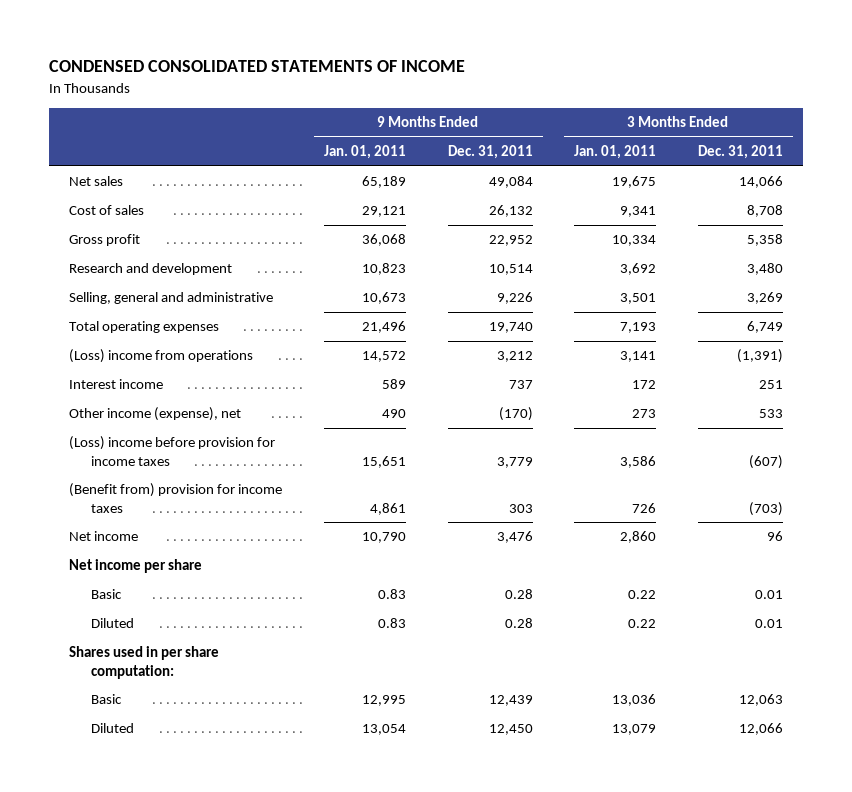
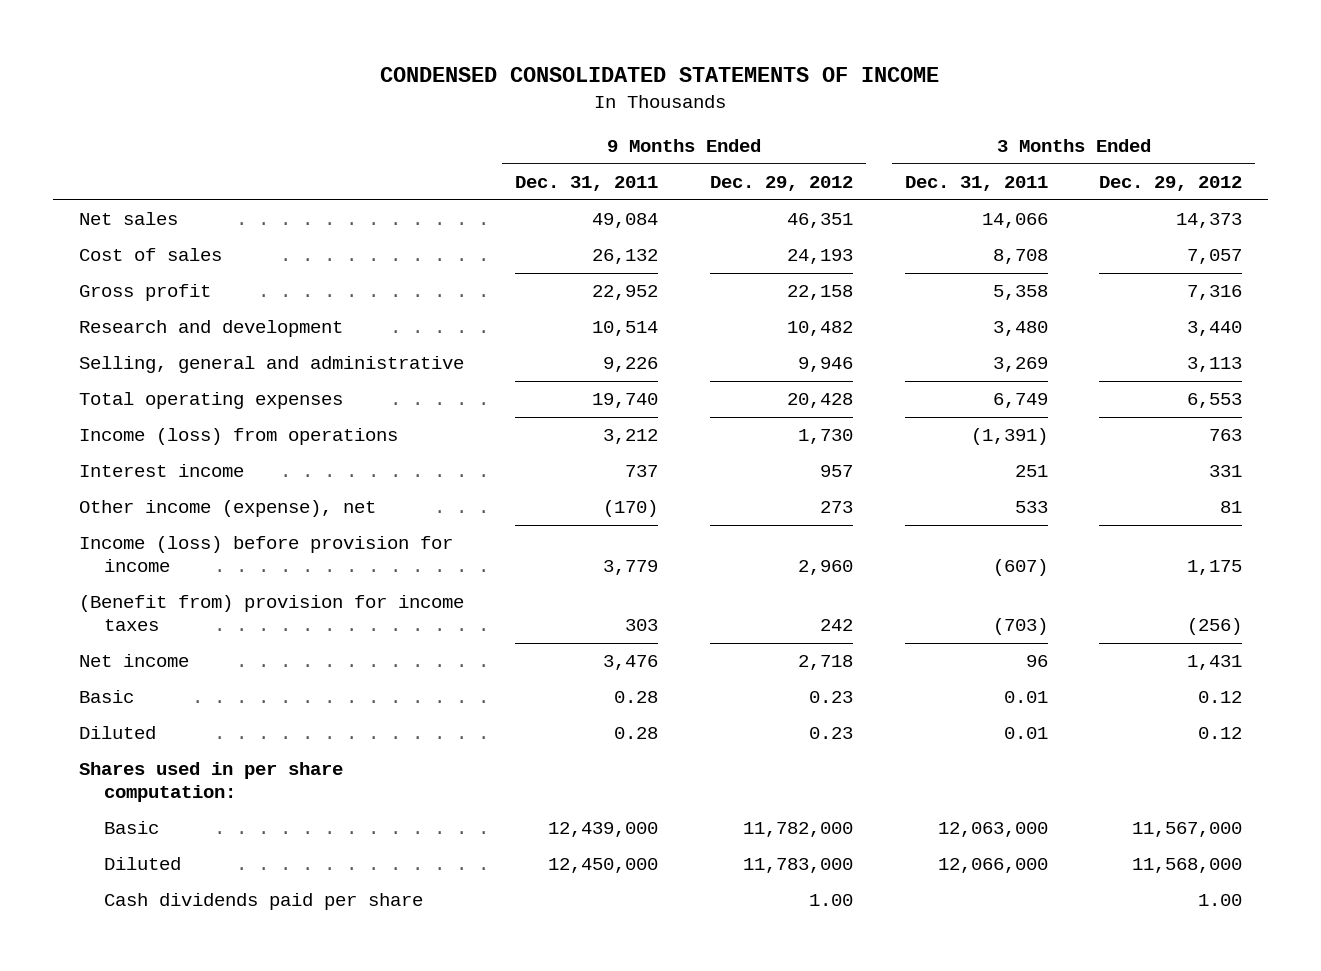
[324,145,407,160] Jan. 01, 2011 -> none
[574,145,657,160] Jan. 01, 2011 -> none
none -> [709,175,853,191] Dec. 29, 2012
none -> [1099,175,1243,191] Dec. 29, 2012
[69,349,254,364] (Loss) income from operations -> [78,428,398,446] Income (loss) from operations
[69,436,276,466] (Loss) income before provision for income taxes -> [78,536,453,572] Income (loss) before provision for income
[69,559,203,574] Net income per share -> none
[488,695,533,707] 12,439 -> [548,822,659,838] 12,439,000
[738,694,783,707] 12,063 -> [937,822,1048,838] 12,063,000
[488,724,533,736] 12,450 -> [548,858,659,874] 12,450,000
[738,723,783,736] 12,066 -> [937,858,1048,874] 12,066,000
none -> [103,893,423,911] Cash dividends paid per share

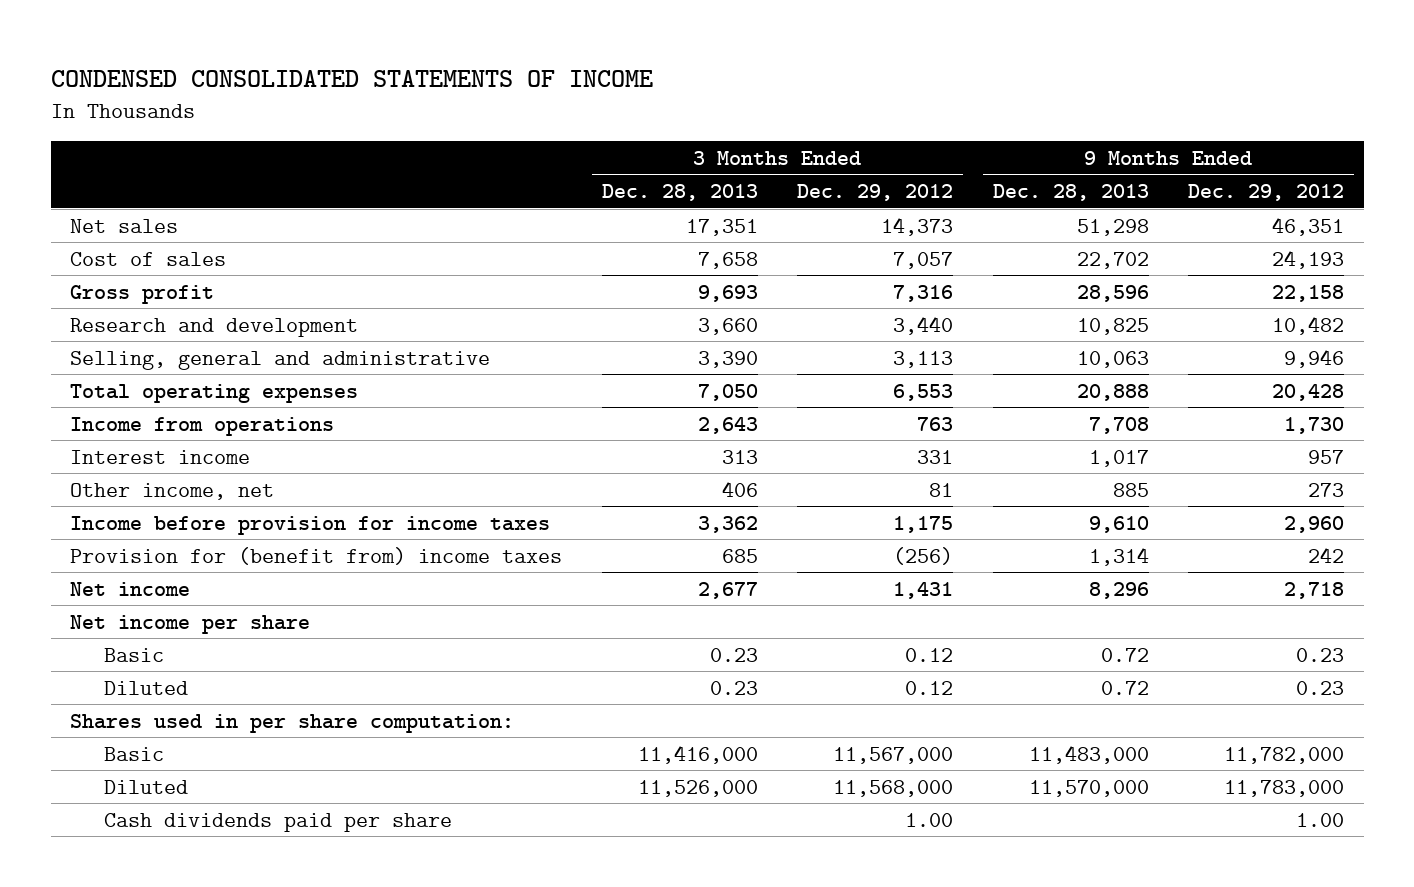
[515,175,659,191] Dec. 31, 2011 -> none
[904,175,1048,191] Dec. 31, 2011 -> none
none -> [601,184,758,202] Dec. 28, 2013
none -> [992,184,1149,202] Dec. 28, 2013
[78,428,398,446] Income (loss) from operations -> [70,416,335,436] Income from operations
[78,500,376,518] Other income (expense), net -> [70,482,275,500] Other income, net
[78,536,453,572] Income (loss) before provision for income -> [70,515,551,535] Income before provision for income taxes
[78,595,464,631] (Benefit from) provision for income taxes -> [70,546,563,565] Provision for (benefit from) income taxes
none -> [70,614,311,634] Net income per share

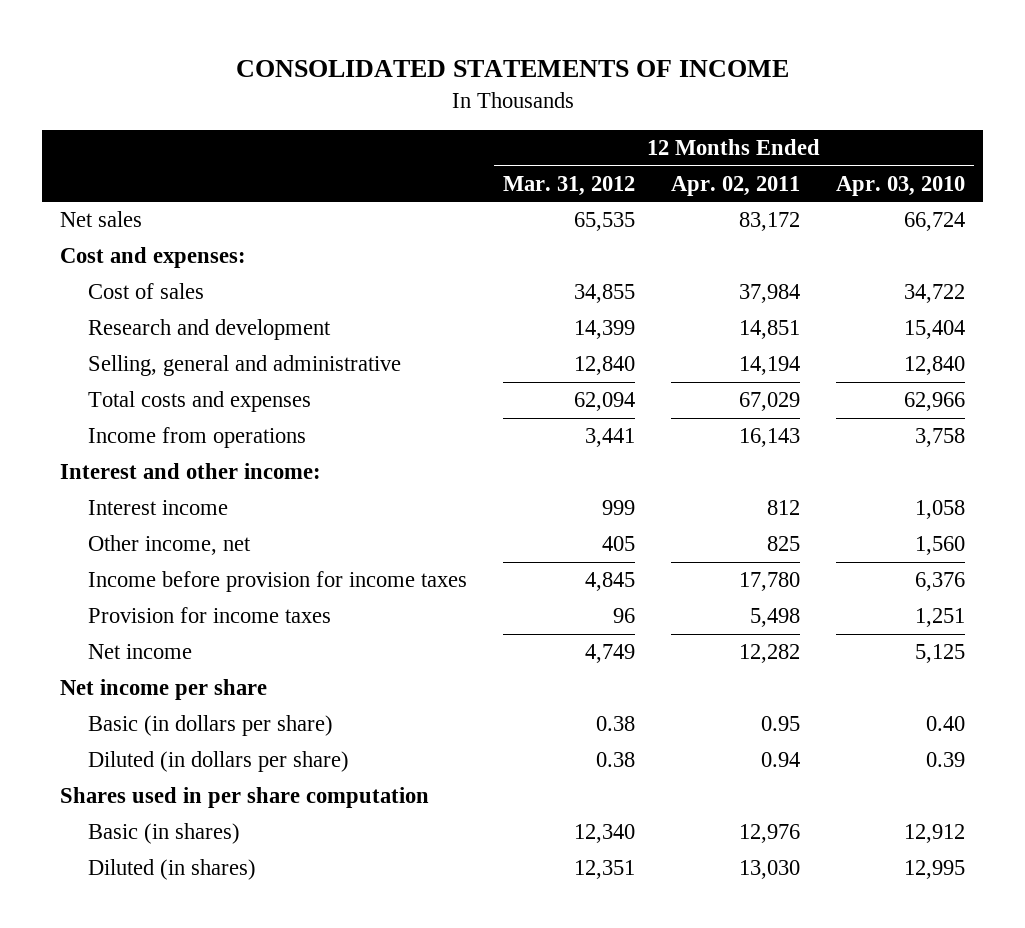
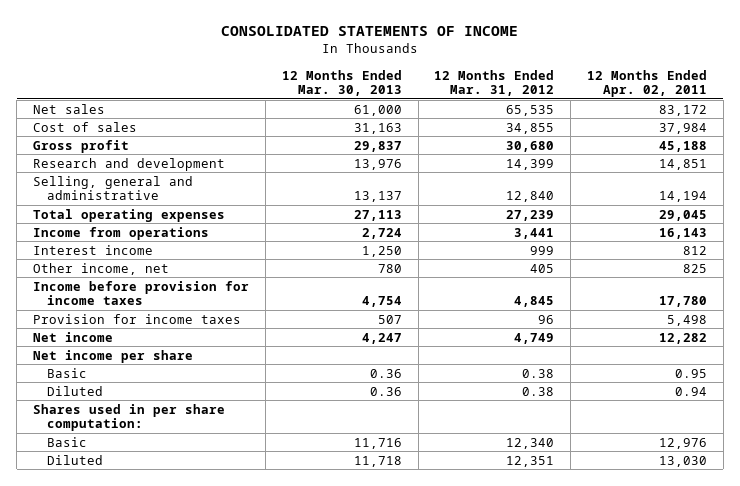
[835,175,965,196] Apr. 03, 2010 -> none
none -> [281,69,402,97] 12 Months Ended Mar. 30, 2013
[60,247,247,269] Cost and expenses: -> none
none -> [33,139,130,153] Gross profit
[88,391,312,413] Total costs and expenses -> [33,208,226,222] Total operating expenses
[574,392,636,412] 62,094 -> [506,209,555,221] 27,239
[739,392,801,412] 67,029 -> [658,209,707,221] 29,045
[60,463,322,480] Interest and other income: -> none
[88,715,334,737] Basic (in dollars per share) -> [47,367,88,378] Basic
[88,751,350,773] Diluted (in dollars per share) -> [47,385,104,396] Diluted
[60,787,430,809] Shares used in per share computation -> [33,403,226,432] Shares used in per share computation:
[88,823,241,845] Basic (in shares) -> [47,436,88,447] Basic
[88,859,257,881] Diluted (in shares) -> [47,454,104,465] Diluted

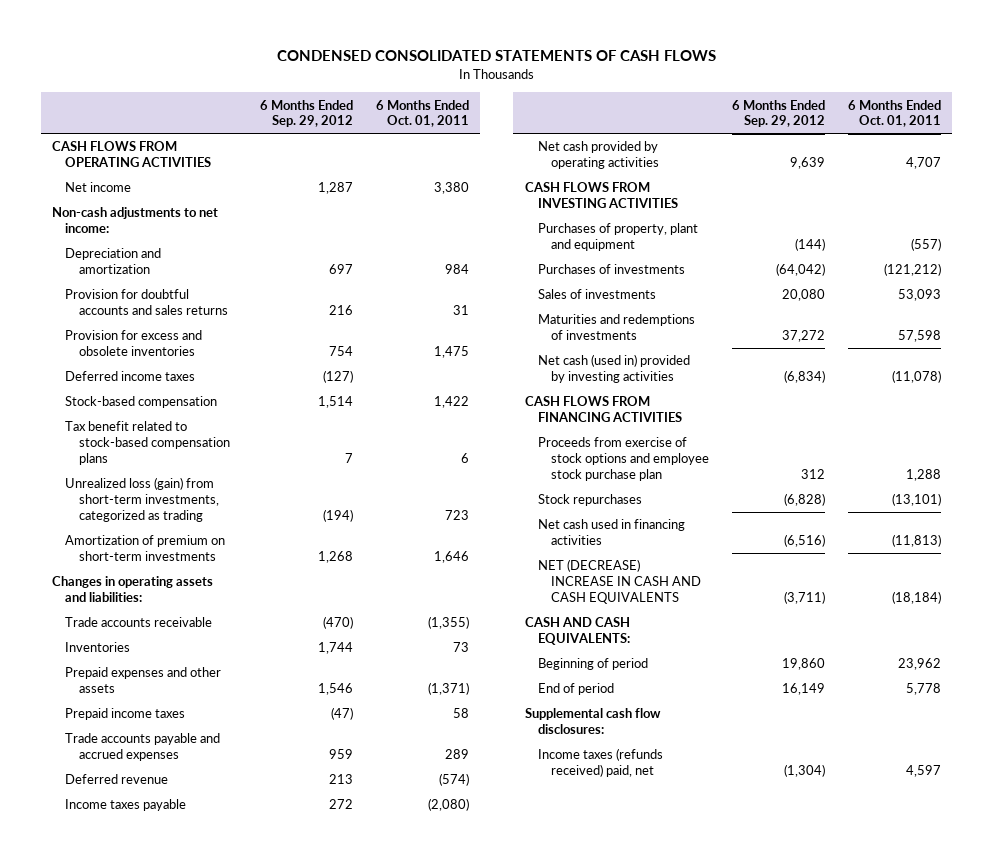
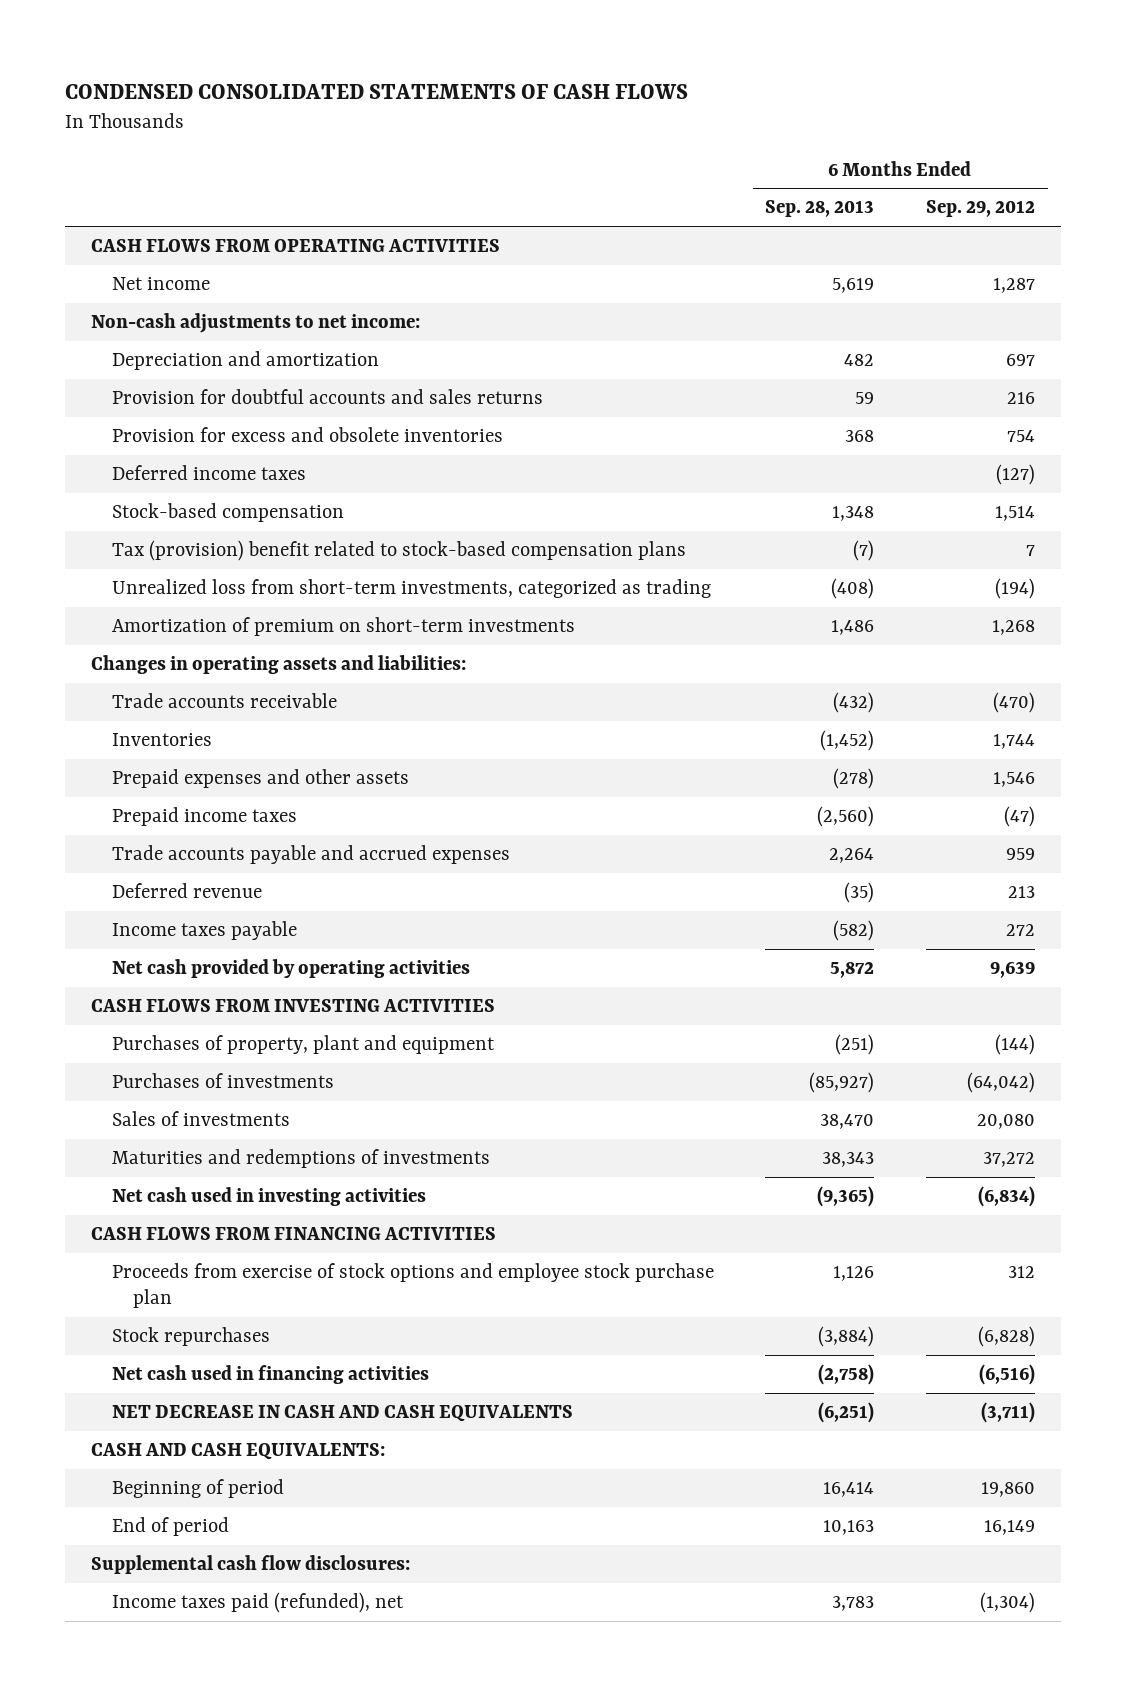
[375,99,469,128] 6 Months Ended Oct. 01, 2011 -> none
none -> [765,200,875,218] Sep. 28, 2013
[65,421,230,465] Tax benefit related to stock-based compensation plans -> [111,540,686,562] Tax (provision) benefit related to stock-based compensation plans
[65,477,219,522] Unrealized loss (gain) from short-term investments, categorized as trading -> [111,579,711,599] Unrealized loss from short-term investments, categorized as trading
[537,354,690,384] Net cash (used in) provided by investing activities -> [111,1187,426,1207] Net cash used in investing activities
[537,559,701,604] NET (DECREASE) INCREASE IN CASH AND CASH EQUIVALENTS -> [111,1405,573,1423] NET DECREASE IN CASH AND CASH EQUIVALENTS
[537,748,663,778] Income taxes (refunds received) paid, net -> [111,1592,404,1614] Income taxes paid (refunded), net

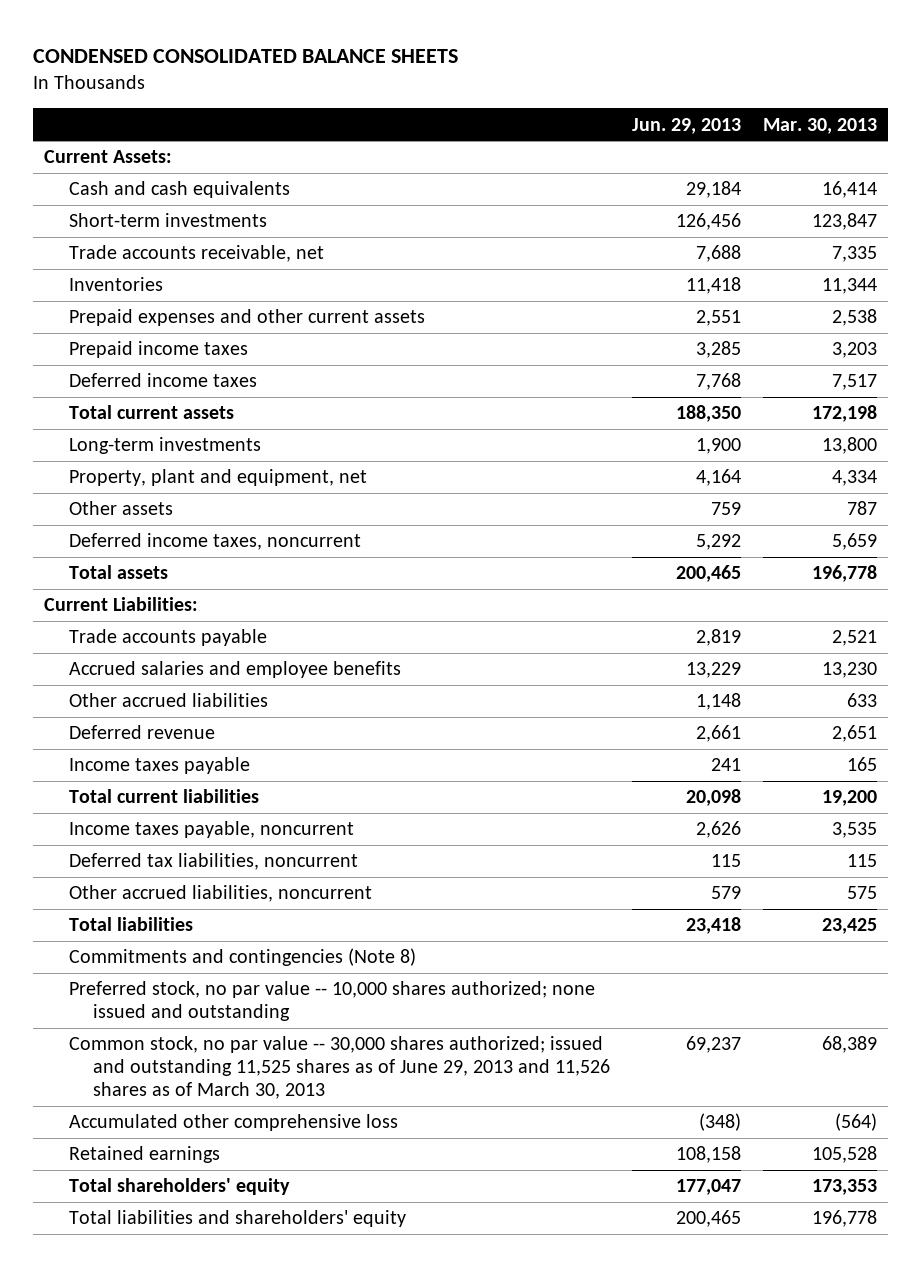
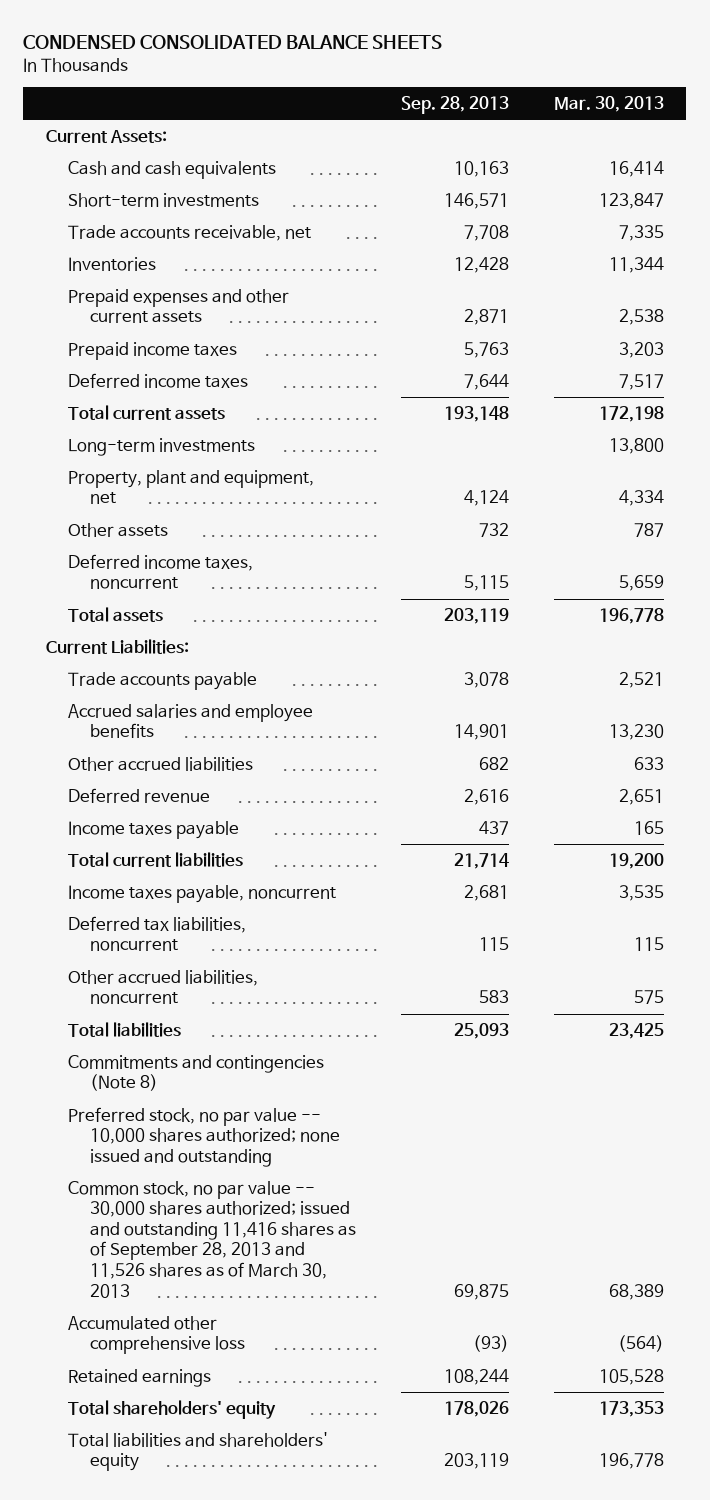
[632,117,742,134] Jun. 29, 2013 -> none
none -> [400,95,509,114] Sep. 28, 2013
[68,1036,611,1100] Common stock, no par value -- 30,000 shares authorized; issued and outstanding 11,525 shares as of June 29, 2013 and 11,526 shares as of March 30, 2013 -> [67,1180,356,1298] Common stock, no par value -- 30,000 shares authorized; issued and outstanding 11,416 shares as of September 28, 2013 and 11,526 shares as of March 30, 2013

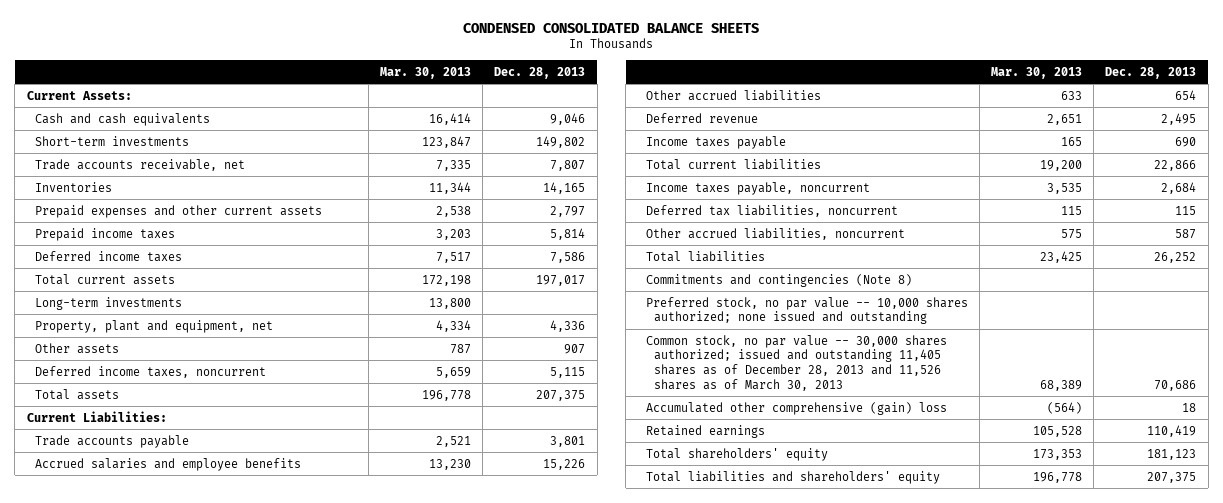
[400,95,509,114] Sep. 28, 2013 -> none
none -> [494,66,586,79] Dec. 28, 2013
[67,1180,356,1298] Common stock, no par value -- 30,000 shares authorized; issued and outstanding 11,416 shares as of September 28, 2013 and 11,526 shares as of March 30, 2013 -> [645,334,947,391] Common stock, no par value -- 30,000 shares authorized; issued and outstanding 11,405 shares as of December 28, 2013 and 11,526 shares as of March 30, 2013
[67,1315,245,1355] Accumulated other comprehensive loss -> [645,401,947,415] Accumulated other comprehensive (gain) loss

